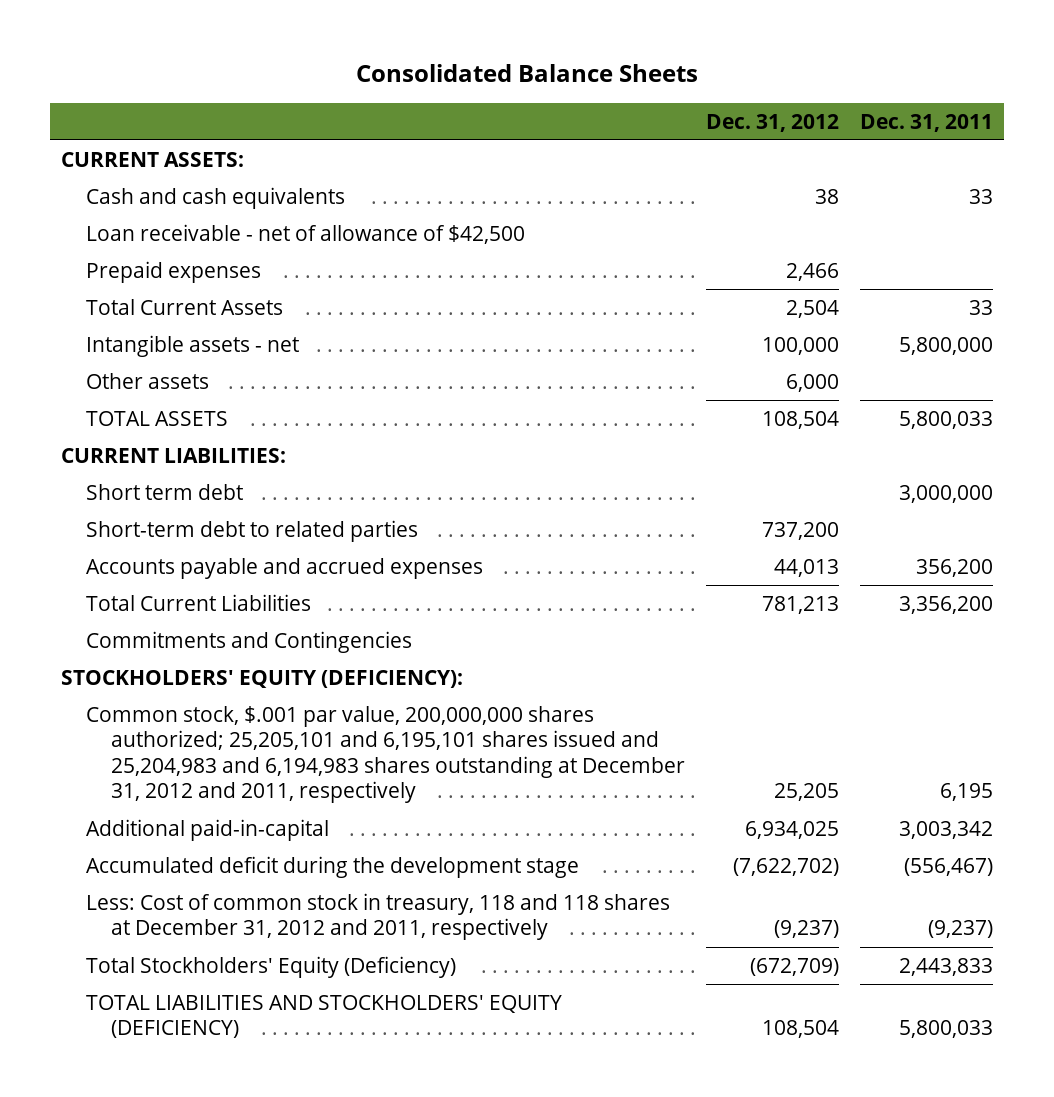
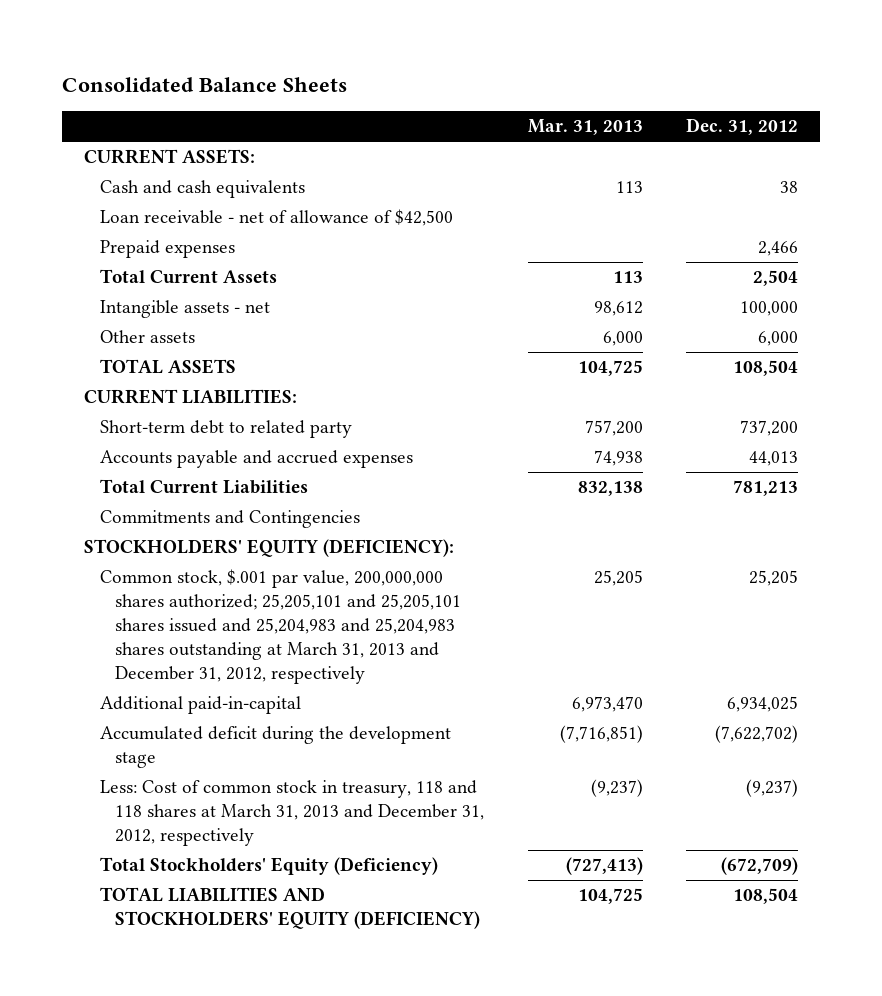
[860,113,994,132] Dec. 31, 2011 -> none
none -> [527,119,643,136] Mar. 31, 2013
[86,483,244,500] Short term debt -> none
[86,519,419,542] Short-term debt to related parties -> [99,420,352,439] Short-term debt to related party
[86,705,686,804] Common stock, $.001 par value, 200,000,000 shares authorized; 25,205,101 and 6,195,101 shares issued and 25,204,983 and 6,194,983 shares outstanding at December 31, 2012 and 2011, respectively -> [99,569,461,684] Common stock, $.001 par value, 200,000,000 shares authorized; 25,205,101 and 25,205,101 shares issued and 25,204,983 and 25,204,983 shares outstanding at March 31, 2013 and December 31, 2012, respectively
[86,892,671,941] Less: Cost of common stock in treasury, 118 and 118 shares at December 31, 2012 and 2011, respectively -> [99,780,484,847] Less: Cost of common stock in treasury, 118 and 118 shares at March 31, 2013 and December 31, 2012, respectively

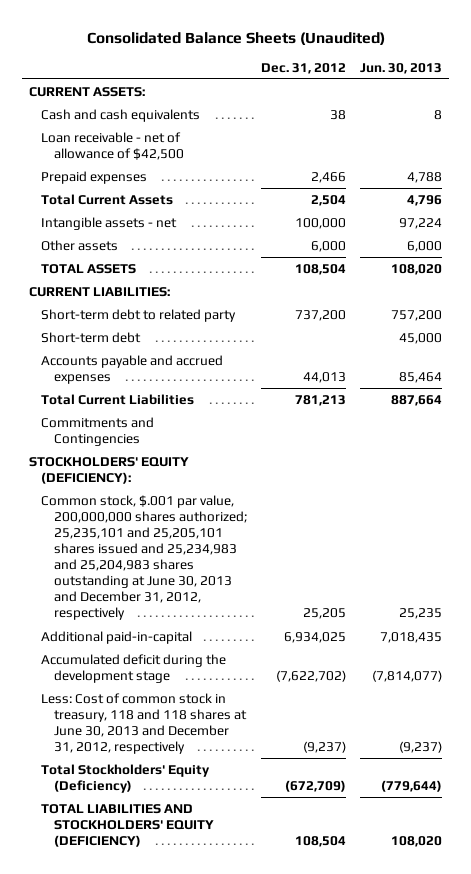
[62,76,348,92] Consolidated Balance Sheets -> [86,31,385,45] Consolidated Balance Sheets (Unaudited)
[527,119,643,136] Mar. 31, 2013 -> none
none -> [360,62,443,74] Jun. 30, 2013
none -> [41,331,142,343] Short-term debt
[99,569,461,684] Common stock, $.001 par value, 200,000,000 shares authorized; 25,205,101 and 25,205,101 shares issued and 25,204,983 and 25,204,983 shares outstanding at March 31, 2013 and December 31, 2012, respectively -> [41,494,247,621] Common stock, $.001 par value, 200,000,000 shares authorized; 25,235,101 and 25,205,101 shares issued and 25,234,983 and 25,204,983 shares outstanding at June 30, 2013 and December 31, 2012, respectively
[99,780,484,847] Less: Cost of common stock in treasury, 118 and 118 shares at March 31, 2013 and December 31, 2012, respectively -> [41,692,247,755] Less: Cost of common stock in treasury, 118 and 118 shares at June 30, 2013 and December 31, 2012, respectively

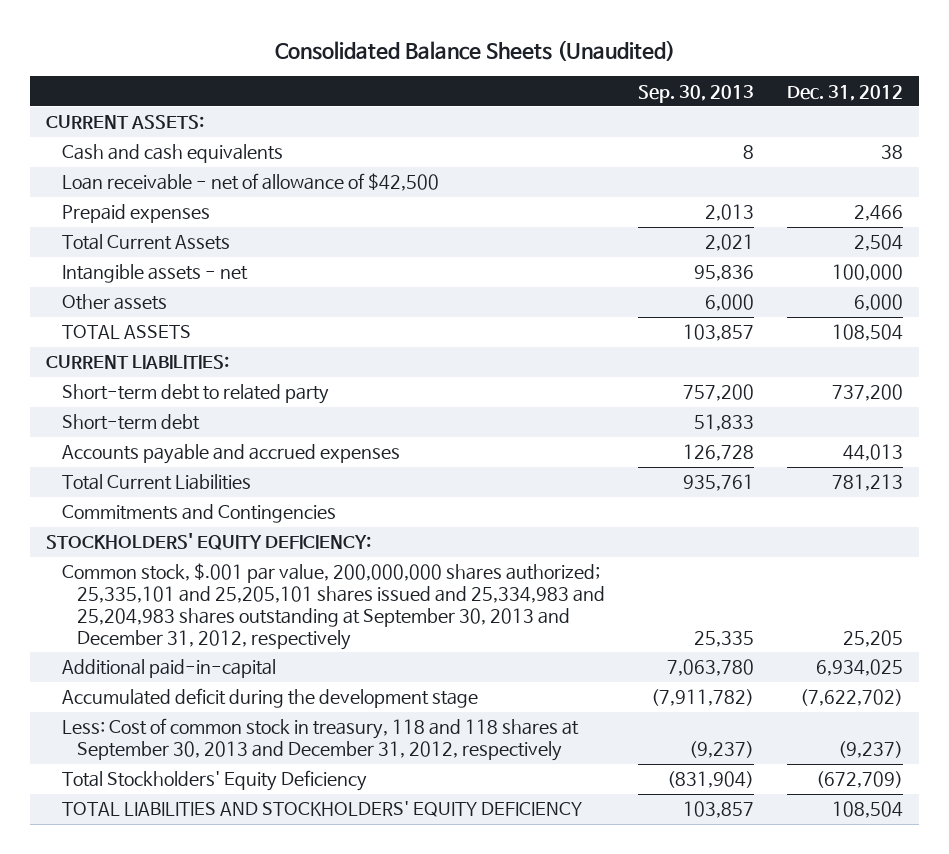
[360,62,443,74] Jun. 30, 2013 -> none
none -> [637,84,754,103] Sep. 30, 2013
[29,456,190,484] STOCKHOLDERS' EQUITY (DEFICIENCY): -> [46,533,372,551] STOCKHOLDERS' EQUITY DEFICIENCY:
[41,494,247,621] Common stock, $.001 par value, 200,000,000 shares authorized; 25,235,101 and 25,205,101 shares issued and 25,234,983 and 25,204,983 shares outstanding at June 30, 2013 and December 31, 2012, respectively -> [61,563,605,650] Common stock, $.001 par value, 200,000,000 shares authorized; 25,335,101 and 25,205,101 shares issued and 25,334,983 and 25,204,983 shares outstanding at September 30, 2013 and December 31, 2012, respectively
[41,692,247,755] Less: Cost of common stock in treasury, 118 and 118 shares at June 30, 2013 and December 31, 2012, respectively -> [61,718,579,762] Less: Cost of common stock in treasury, 118 and 118 shares at September 30, 2013 and December 31, 2012, respectively
[41,763,211,793] Total Stockholders' Equity (Deficiency) -> [61,770,367,792] Total Stockholders' Equity Deficiency
[41,803,214,848] TOTAL LIABILITIES AND STOCKHOLDERS' EQUITY (DEFICIENCY) -> [61,801,582,818] TOTAL LIABILITIES AND STOCKHOLDERS' EQUITY DEFICIENCY

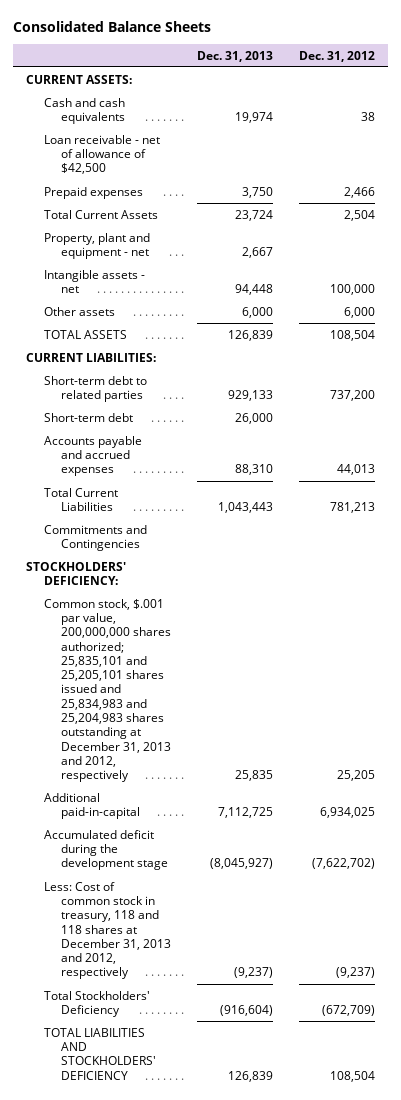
[274,40,675,62] Consolidated Balance Sheets (Unaudited) -> [13,20,212,32] Consolidated Balance Sheets
[637,84,754,103] Sep. 30, 2013 -> none
none -> [197,50,274,62] Dec. 31, 2013
none -> [43,232,150,260] Property, plant and equipment - net
[61,384,329,405] Short-term debt to related party -> [43,375,147,403] Short-term debt to related parties
[46,533,372,551] STOCKHOLDERS' EQUITY DEFICIENCY: -> [26,561,127,586] STOCKHOLDERS' DEFICIENCY:
[61,563,605,650] Common stock, $.001 par value, 200,000,000 shares authorized; 25,335,101 and 25,205,101 shares issued and 25,334,983 and 25,204,983 shares outstanding at September 30, 2013 and December 31, 2012, respectively -> [43,598,172,783] Common stock, $.001 par value, 200,000,000 shares authorized; 25,835,101 and 25,205,101 shares issued and 25,834,983 and 25,204,983 shares outstanding at December 31, 2013 and 2012, respectively
[61,718,579,762] Less: Cost of common stock in treasury, 118 and 118 shares at September 30, 2013 and December 31, 2012, respectively -> [43,881,172,980] Less: Cost of common stock in treasury, 118 and 118 shares at December 31, 2013 and 2012, respectively
[61,770,367,792] Total Stockholders' Equity Deficiency -> [43,990,150,1018] Total Stockholders' Deficiency
[61,801,582,818] TOTAL LIABILITIES AND STOCKHOLDERS' EQUITY DEFICIENCY -> [43,1027,157,1080] TOTAL LIABILITIES AND STOCKHOLDERS' DEFICIENCY

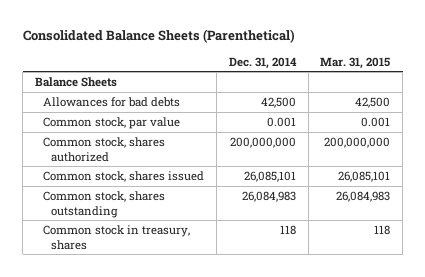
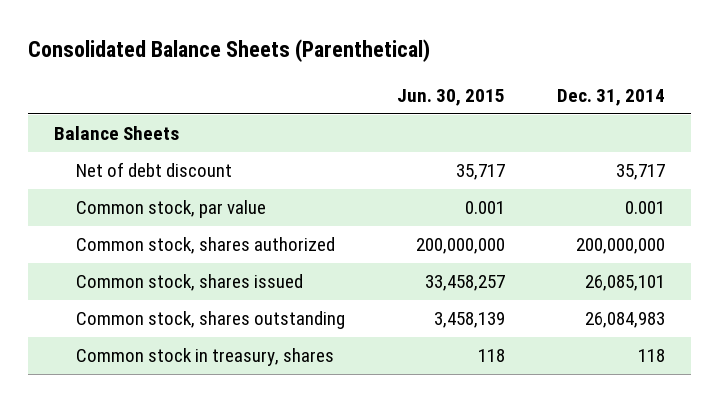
[320,56,391,69] Mar. 31, 2015 -> none
none -> [397,88,506,106] Jun. 30, 2015
[42,96,180,107] Allowances for bad debts -> none
none -> [76,162,233,178] Net of debt discount

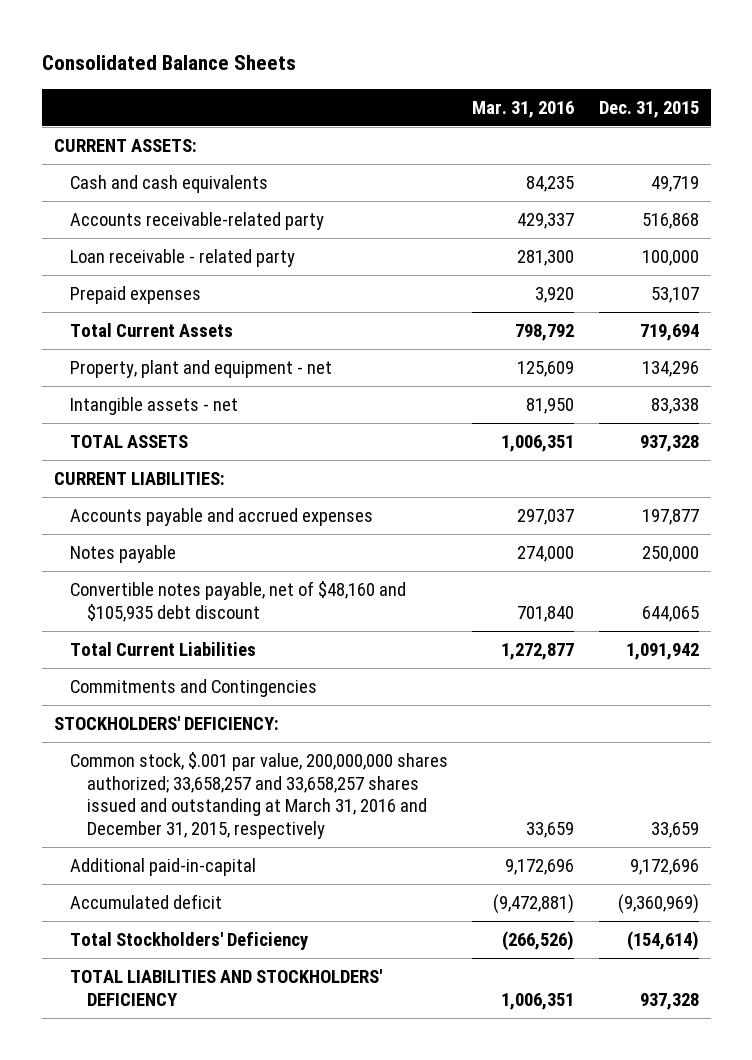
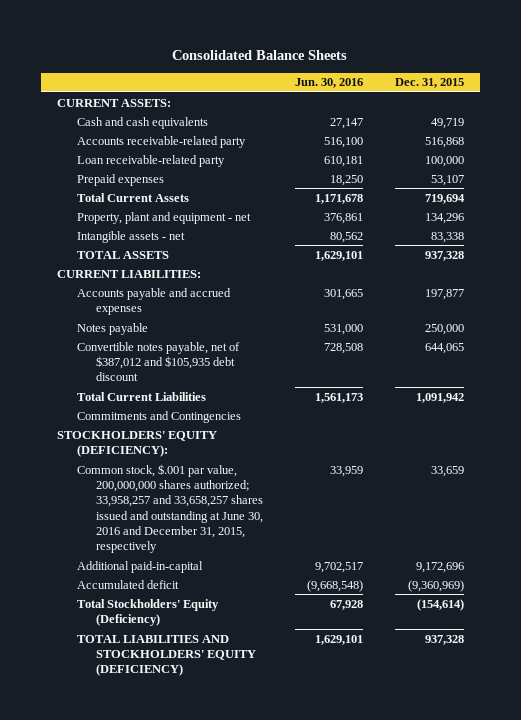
[472,100,575,118] Mar. 31, 2016 -> none
none -> [295,78,364,89] Jun. 30, 2016
[70,249,296,268] Loan receivable - related party -> [76,154,225,167] Loan receivable-related party
[70,581,407,622] Convertible notes payable, net of $48,160 and $105,935 debt discount -> [76,341,240,382] Convertible notes payable, net of $387,012 and $105,935 debt discount
[53,716,279,731] STOCKHOLDERS' DEFICIENCY: -> [56,430,217,458] STOCKHOLDERS' EQUITY (DEFICIENCY):
[70,752,449,840] Common stock, $.001 par value, 200,000,000 shares authorized; 33,658,257 and 33,658,257 shares issued and outstanding at March 31, 2016 and December 31, 2015, respectively -> [76,463,264,554] Common stock, $.001 par value, 200,000,000 shares authorized; 33,958,257 and 33,658,257 shares issued and outstanding at June 30, 2016 and December 31, 2015, respectively
[70,932,309,951] Total Stockholders' Deficiency -> [76,598,219,627] Total Stockholders' Equity (Deficiency)
[70,969,383,1006] TOTAL LIABILITIES AND STOCKHOLDERS' DEFICIENCY -> [76,634,257,677] TOTAL LIABILITIES AND STOCKHOLDERS' EQUITY (DEFICIENCY)

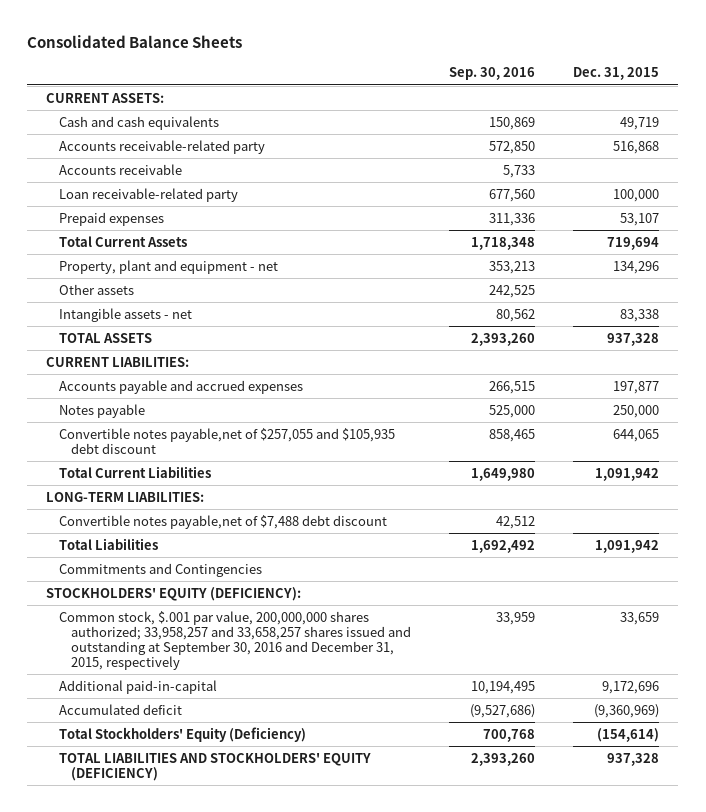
[295,78,364,89] Jun. 30, 2016 -> none
none -> [449,67,536,81] Sep. 30, 2016
none -> [58,163,182,175] Accounts receivable
none -> [58,283,134,295] Other assets
[76,341,240,382] Convertible notes payable, net of $387,012 and $105,935 debt discount -> [58,427,395,454] Convertible notes payable,net of $257,055 and $105,935 debt discount
none -> [46,491,205,502] LONG-TERM LIABILITIES:
none -> [58,514,387,529] Convertible notes payable,net of $7,488 debt discount
none -> [58,537,158,550] Total Liabilities
[76,463,264,554] Common stock, $.001 par value, 200,000,000 shares authorized; 33,958,257 and 33,658,257 shares issued and outstanding at June 30, 2016 and December 31, 2015, respectively -> [58,610,412,670] Common stock, $.001 par value, 200,000,000 shares authorized; 33,958,257 and 33,658,257 shares issued and outstanding at September 30, 2016 and December 31, 2015, respectively

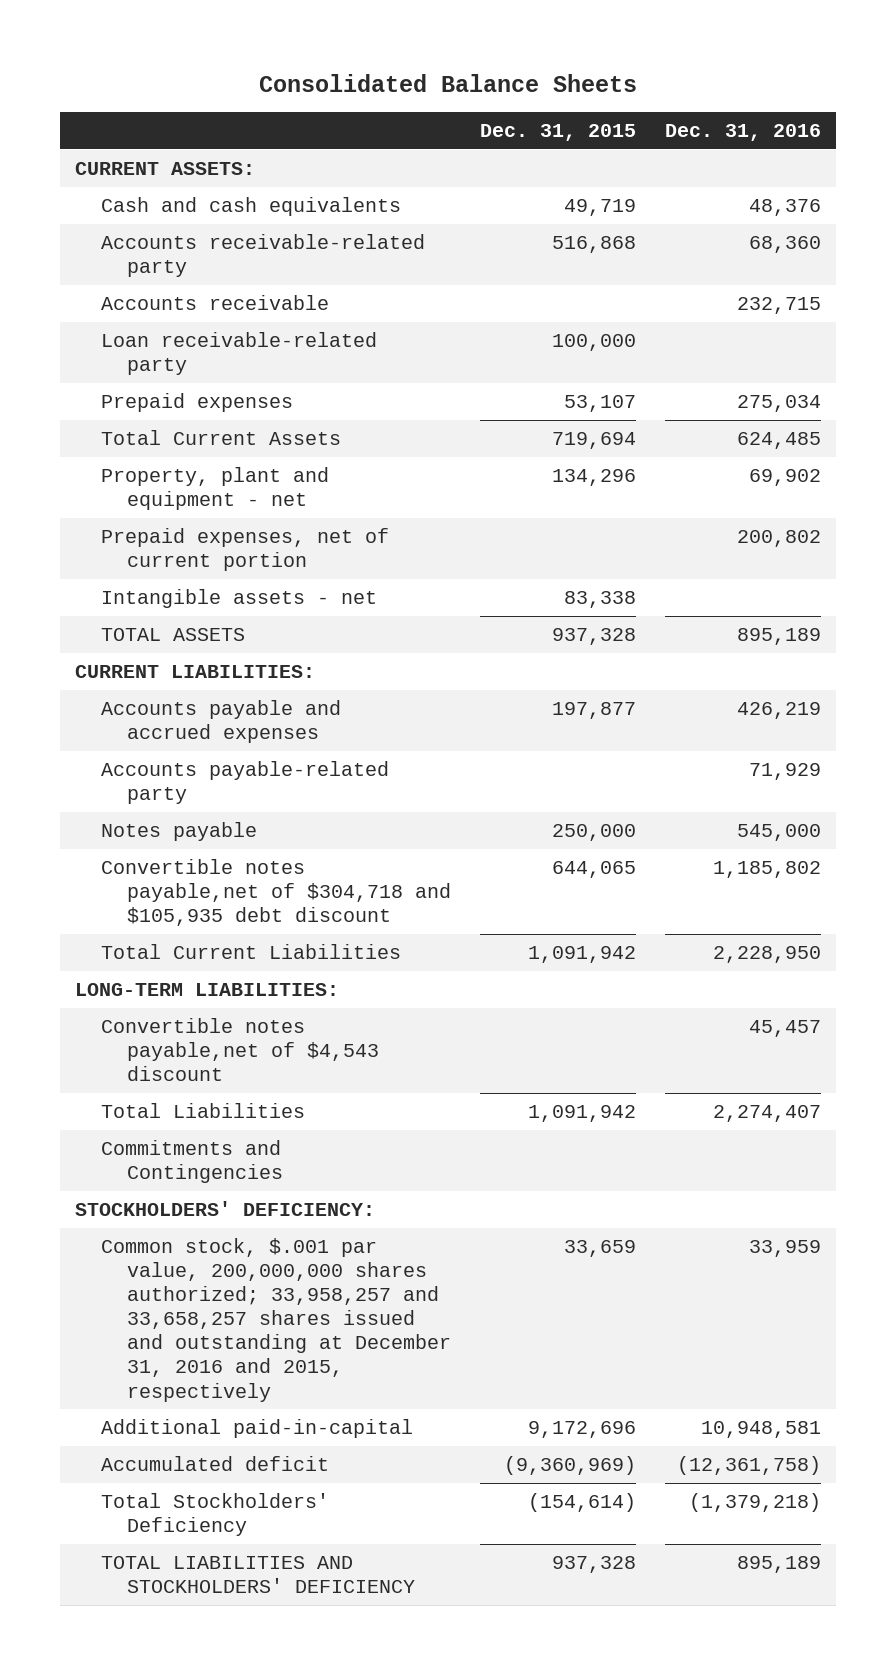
[449,67,536,81] Sep. 30, 2016 -> none
none -> [665,123,822,141] Dec. 31, 2016
[58,283,134,295] Other assets -> none
none -> [100,527,389,572] Prepaid expenses, net of current portion
none -> [100,760,389,805] Accounts payable-related party
[58,427,395,454] Convertible notes payable,net of $257,055 and $105,935 debt discount -> [100,858,452,927] Convertible notes payable,net of $304,718 and $105,935 debt discount
[58,514,387,529] Convertible notes payable,net of $7,488 debt discount -> [100,1017,380,1082] Convertible notes payable,net of $4,543 discount
[46,586,302,601] STOCKHOLDERS' EQUITY (DEFICIENCY): -> [74,1200,375,1216] STOCKHOLDERS' DEFICIENCY:
[58,610,412,670] Common stock, $.001 par value, 200,000,000 shares authorized; 33,958,257 and 33,658,257 shares issued and outstanding at September 30, 2016 and December 31, 2015, respectively -> [100,1237,452,1402] Common stock, $.001 par value, 200,000,000 shares authorized; 33,958,257 and 33,658,257 shares issued and outstanding at December 31, 2016 and 2015, respectively
[58,726,306,742] Total Stockholders' Equity (Deficiency) -> [100,1492,329,1537] Total Stockholders' Deficiency
[58,752,371,781] TOTAL LIABILITIES AND STOCKHOLDERS' EQUITY (DEFICIENCY) -> [100,1555,416,1594] TOTAL LIABILITIES AND STOCKHOLDERS' DEFICIENCY

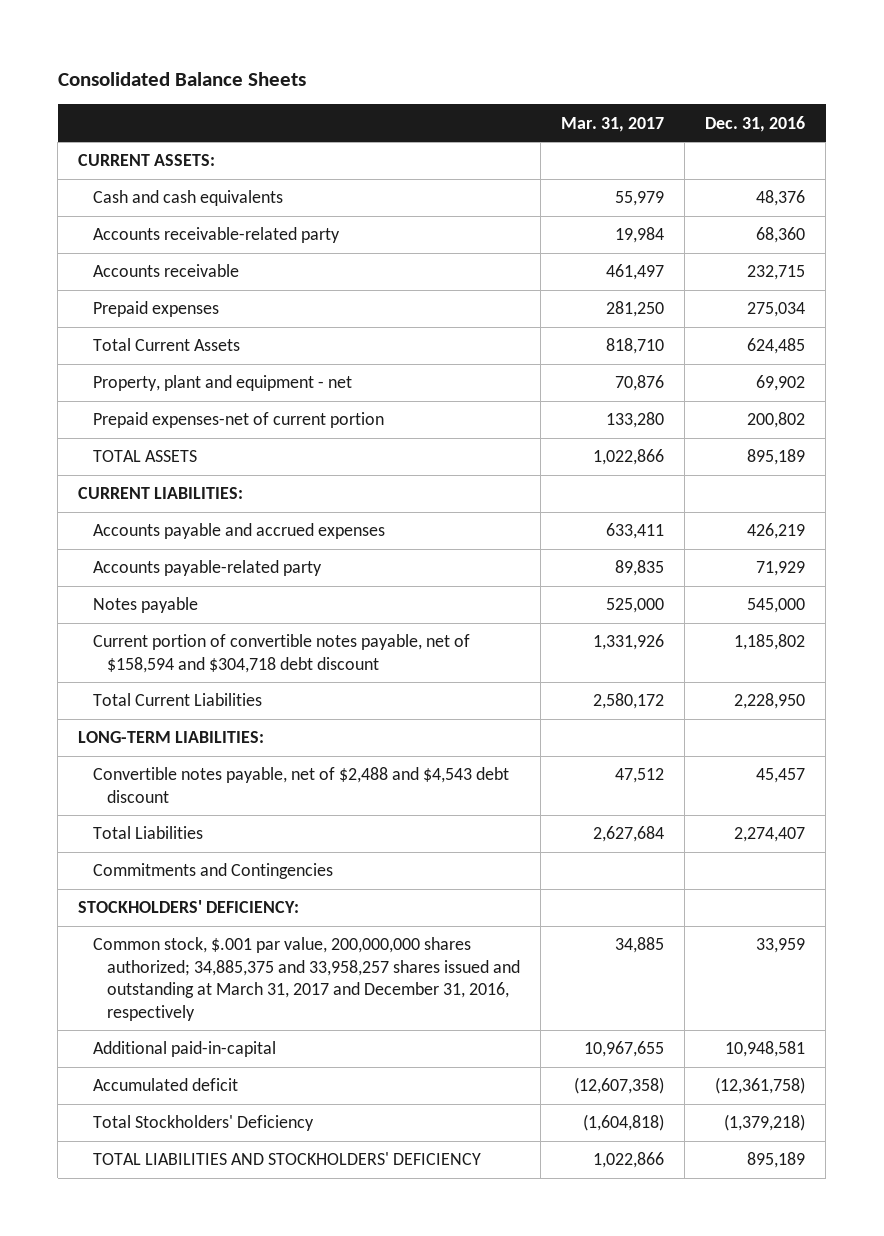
[480,123,637,141] Dec. 31, 2015 -> none
none -> [561,116,665,132] Mar. 31, 2017
[100,331,377,376] Loan receivable-related party -> none
[100,588,377,608] Intangible assets - net -> none
[100,527,389,572] Prepaid expenses, net of current portion -> [92,412,384,429] Prepaid expenses-net of current portion
[100,858,452,927] Convertible notes payable,net of $304,718 and $105,935 debt discount -> [92,634,470,673] Current portion of convertible notes payable, net of $158,594 and $304,718 debt discount
[100,1017,380,1082] Convertible notes payable,net of $4,543 discount -> [92,767,509,803] Convertible notes payable, net of $2,488 and $4,543 debt discount
[100,1237,452,1402] Common stock, $.001 par value, 200,000,000 shares authorized; 33,958,257 and 33,658,257 shares issued and outstanding at December 31, 2016 and 2015, respectively -> [92,937,521,1021] Common stock, $.001 par value, 200,000,000 shares authorized; 34,885,375 and 33,958,257 shares issued and outstanding at March 31, 2017 and December 31, 2016, respectively

